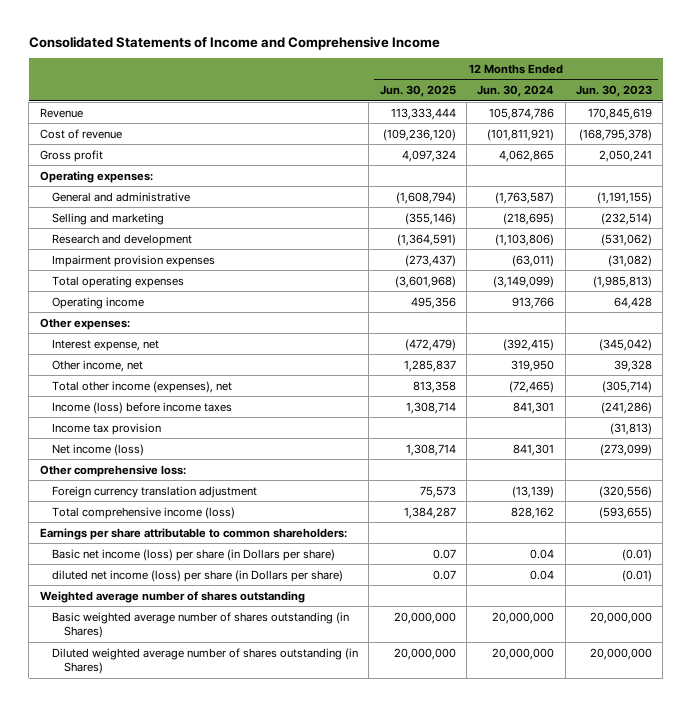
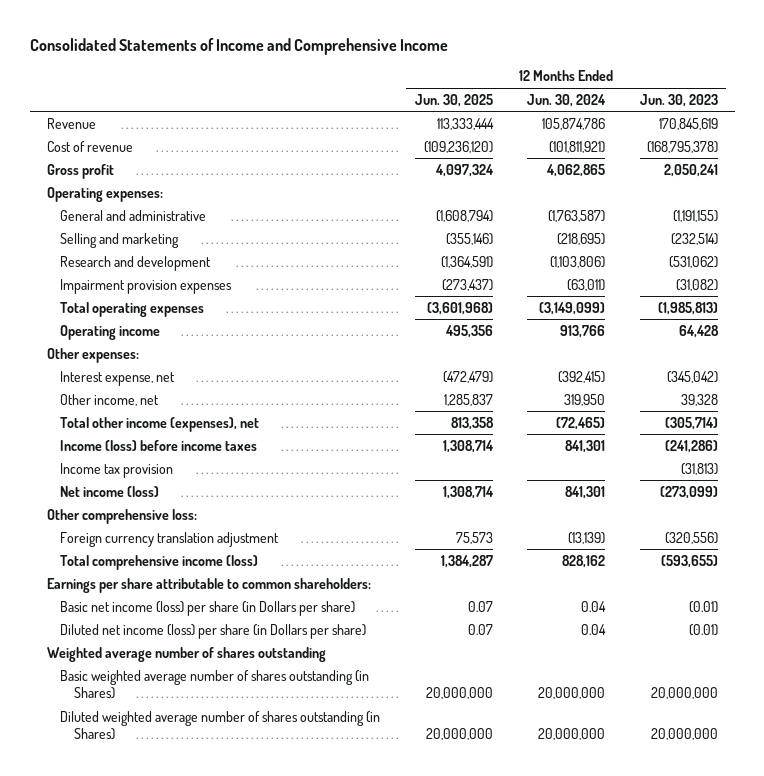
[51,569,343,582] diluted net income (loss) per share (in Dollars per share) -> [60,623,367,639] Diluted net income (loss) per share (in Dollars per share)

